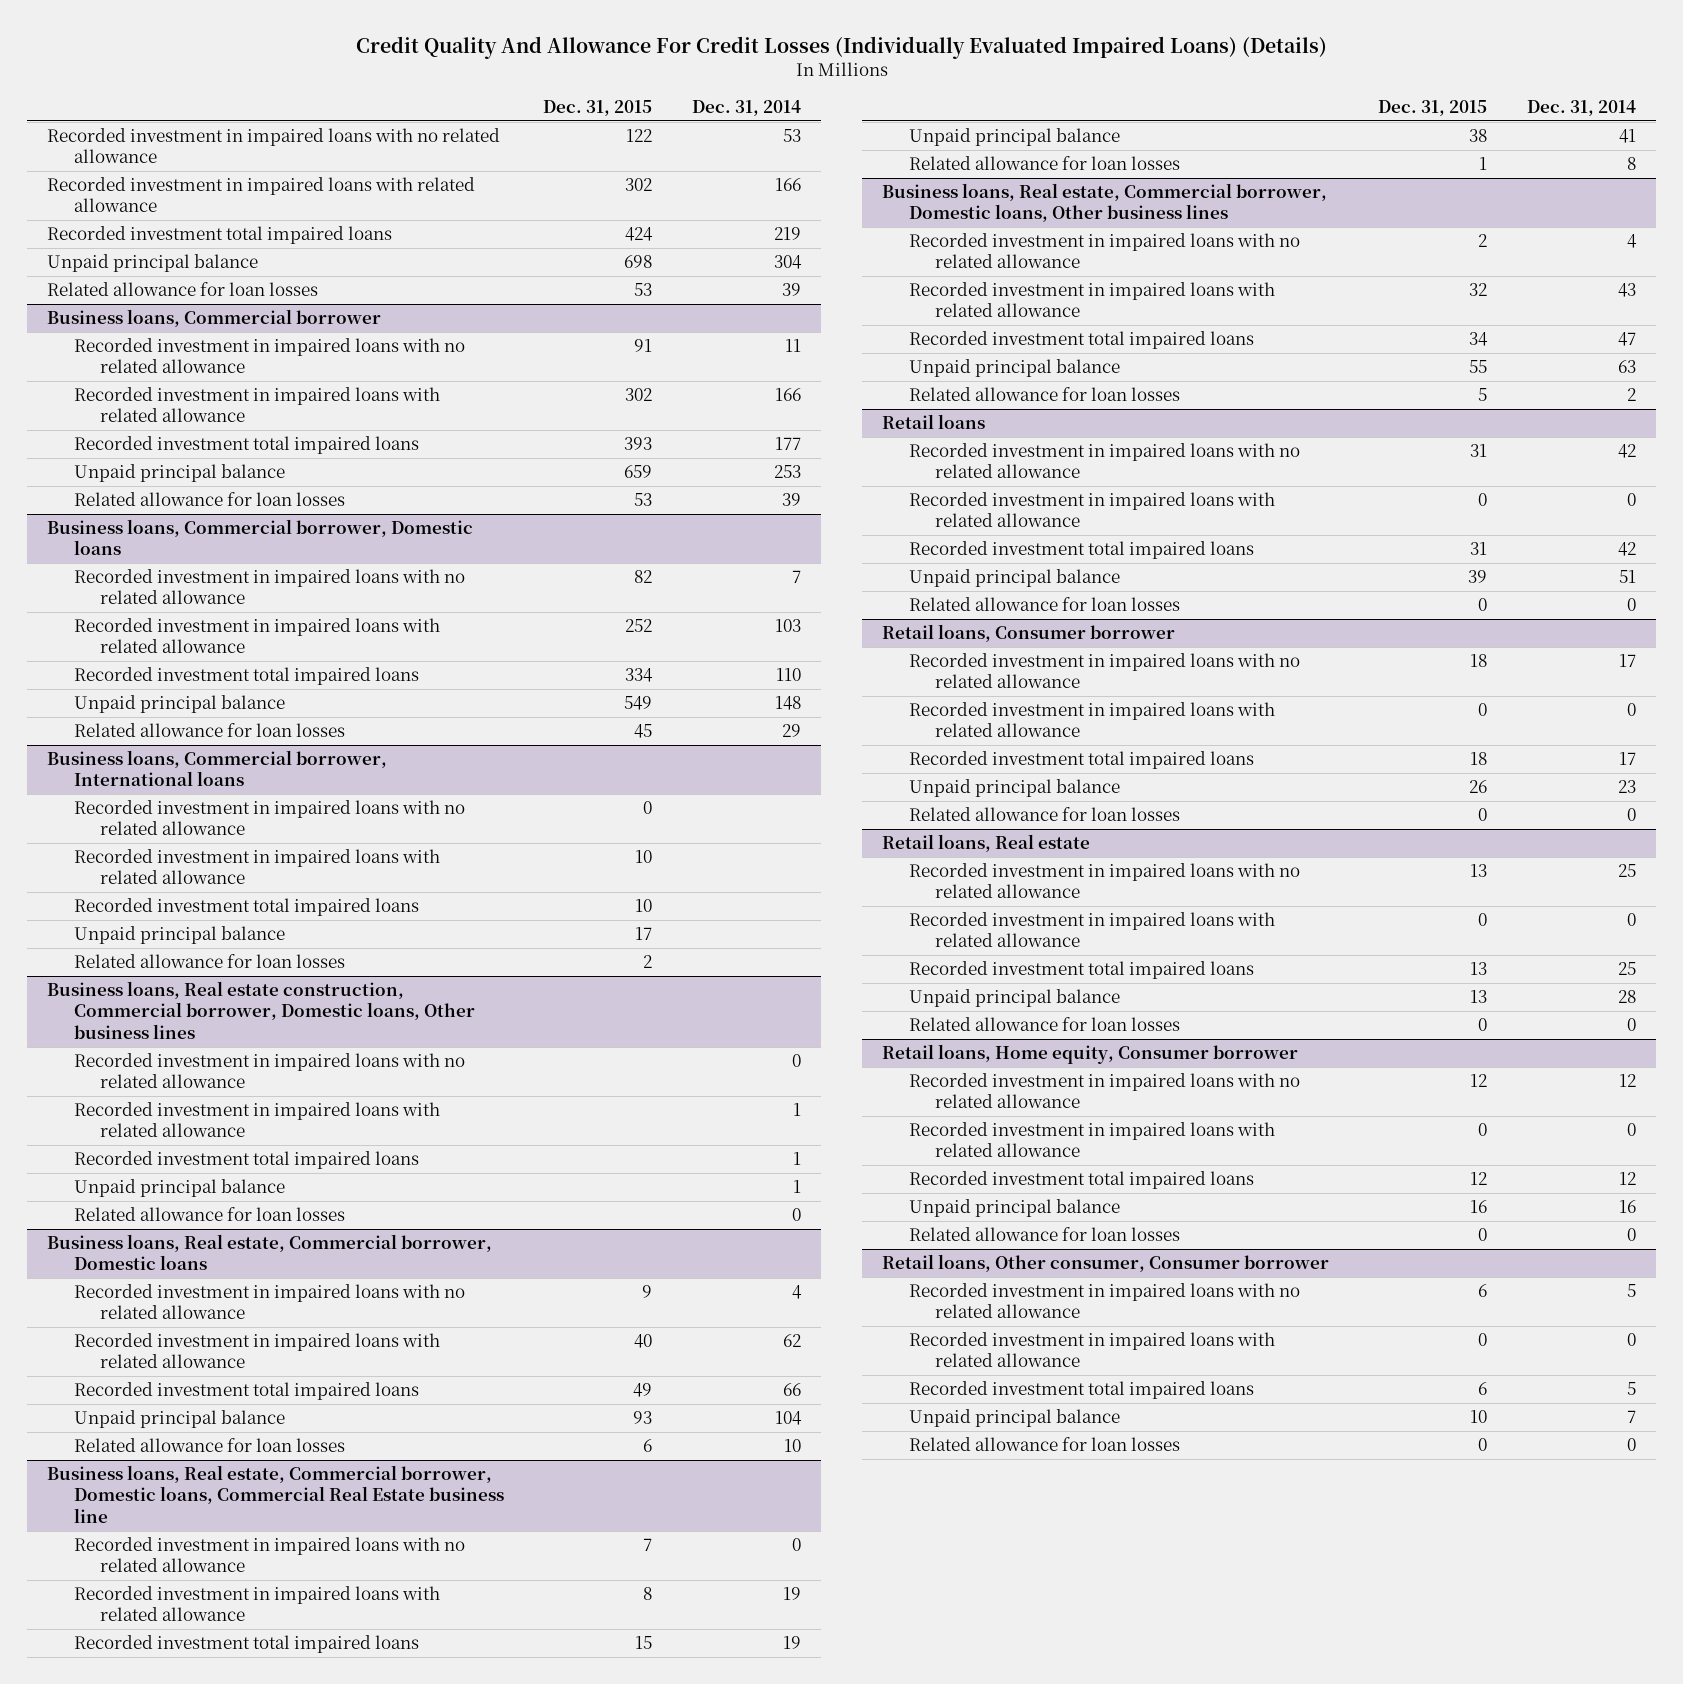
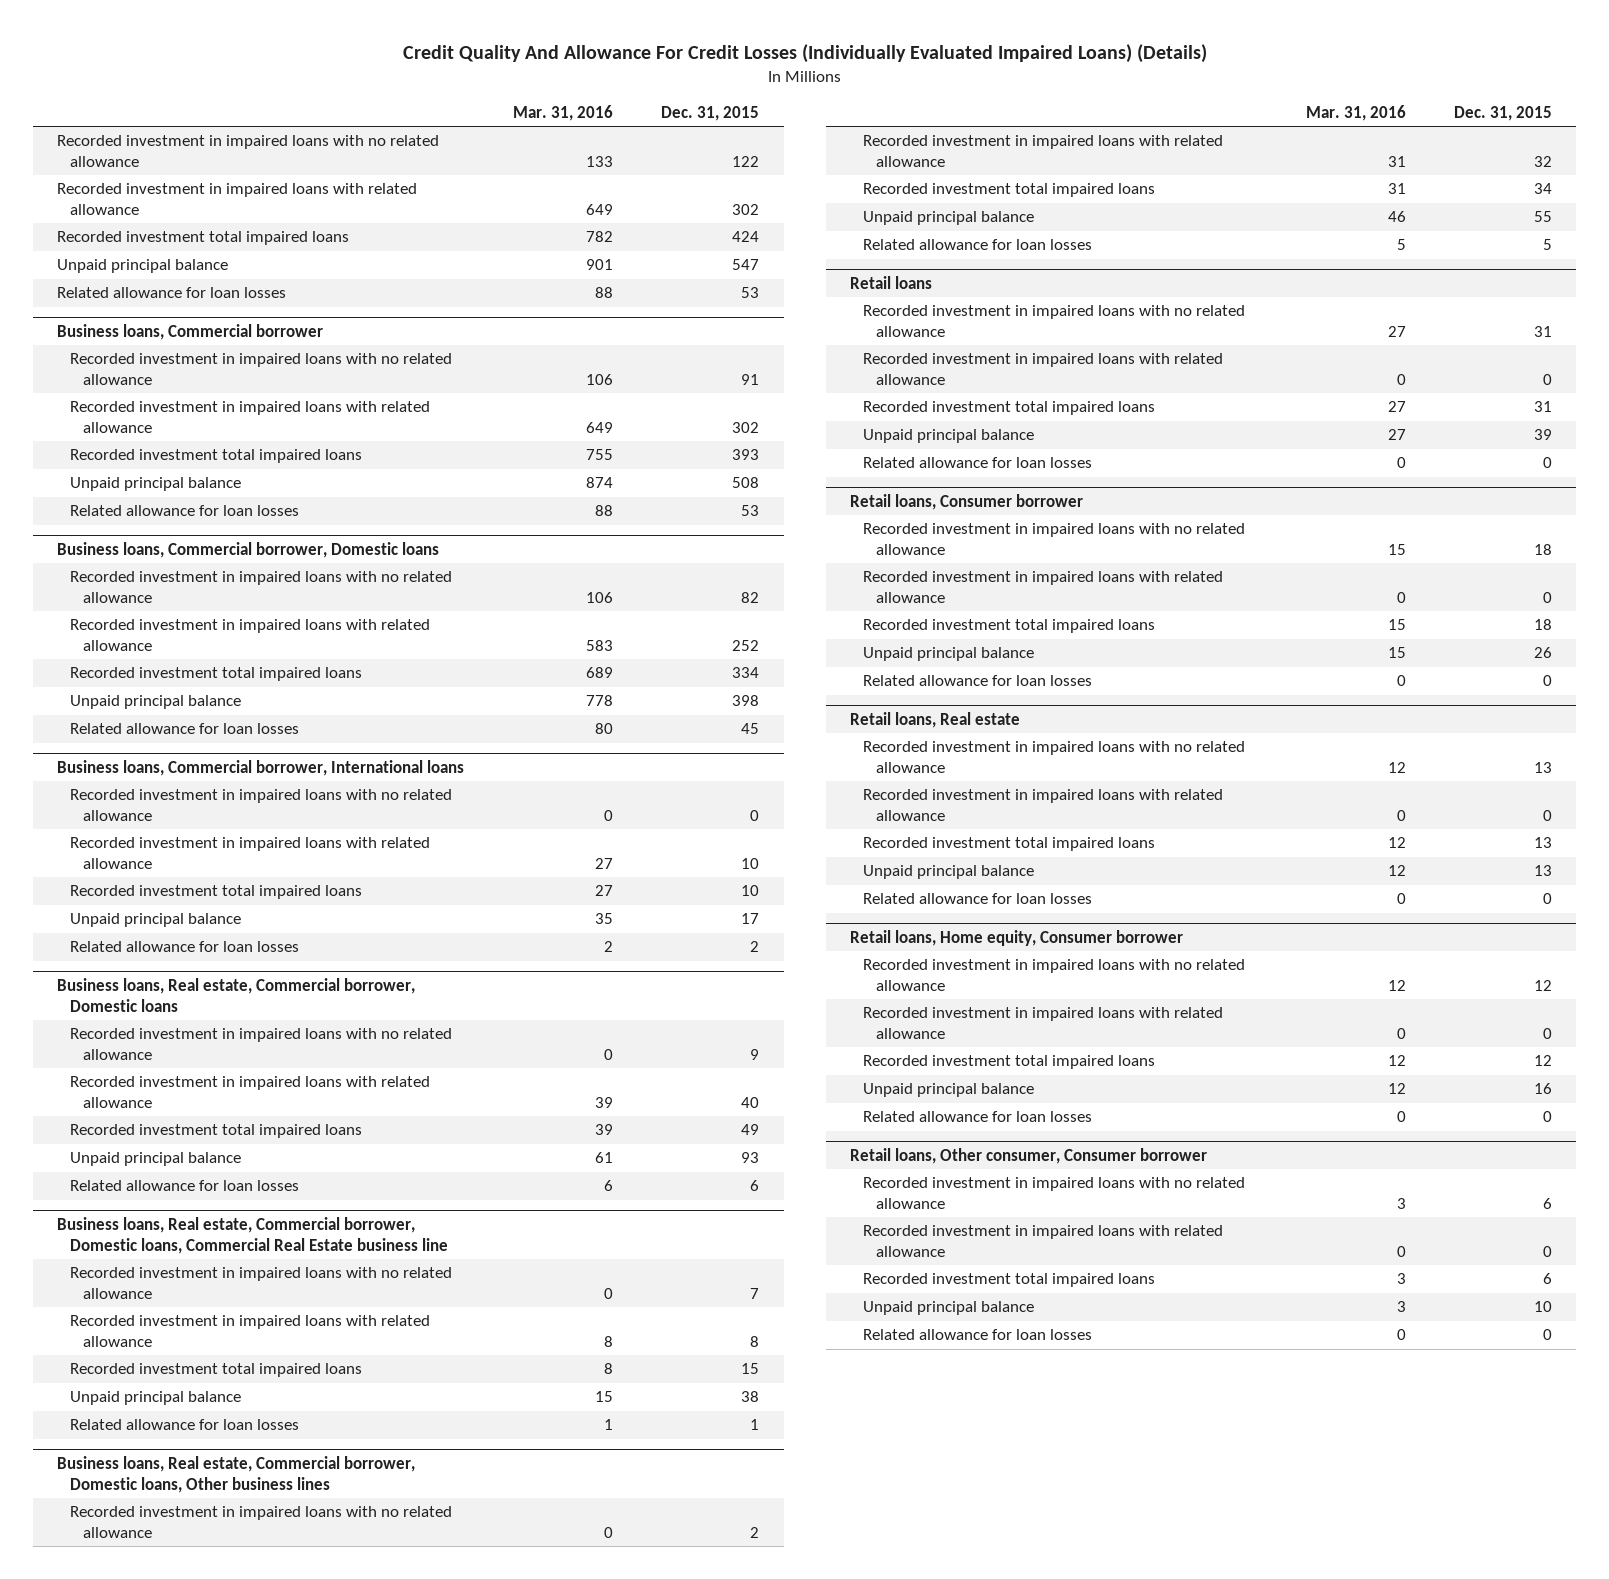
[691,99,801,116] Dec. 31, 2014 -> none
none -> [512,105,613,122] Mar. 31, 2016
[624,255,653,269] 698 -> [732,259,760,271] 547
[624,465,653,479] 659 -> [732,477,760,489] 508
[624,696,653,711] 549 -> [732,695,760,707] 398
[46,981,475,1039] Business loans, Real estate construction, Commercial borrower, Domestic loans, Other business lines -> none
[73,1053,465,1089] Recorded investment in impaired loans with no related allowance -> none
[73,1102,440,1138] Recorded investment in impaired loans with related allowance -> none
[73,1151,419,1170] Recorded investment total impaired loans -> none
[73,1179,285,1198] Unpaid principal balance -> none
[73,1207,345,1222] Related allowance for loan losses -> none

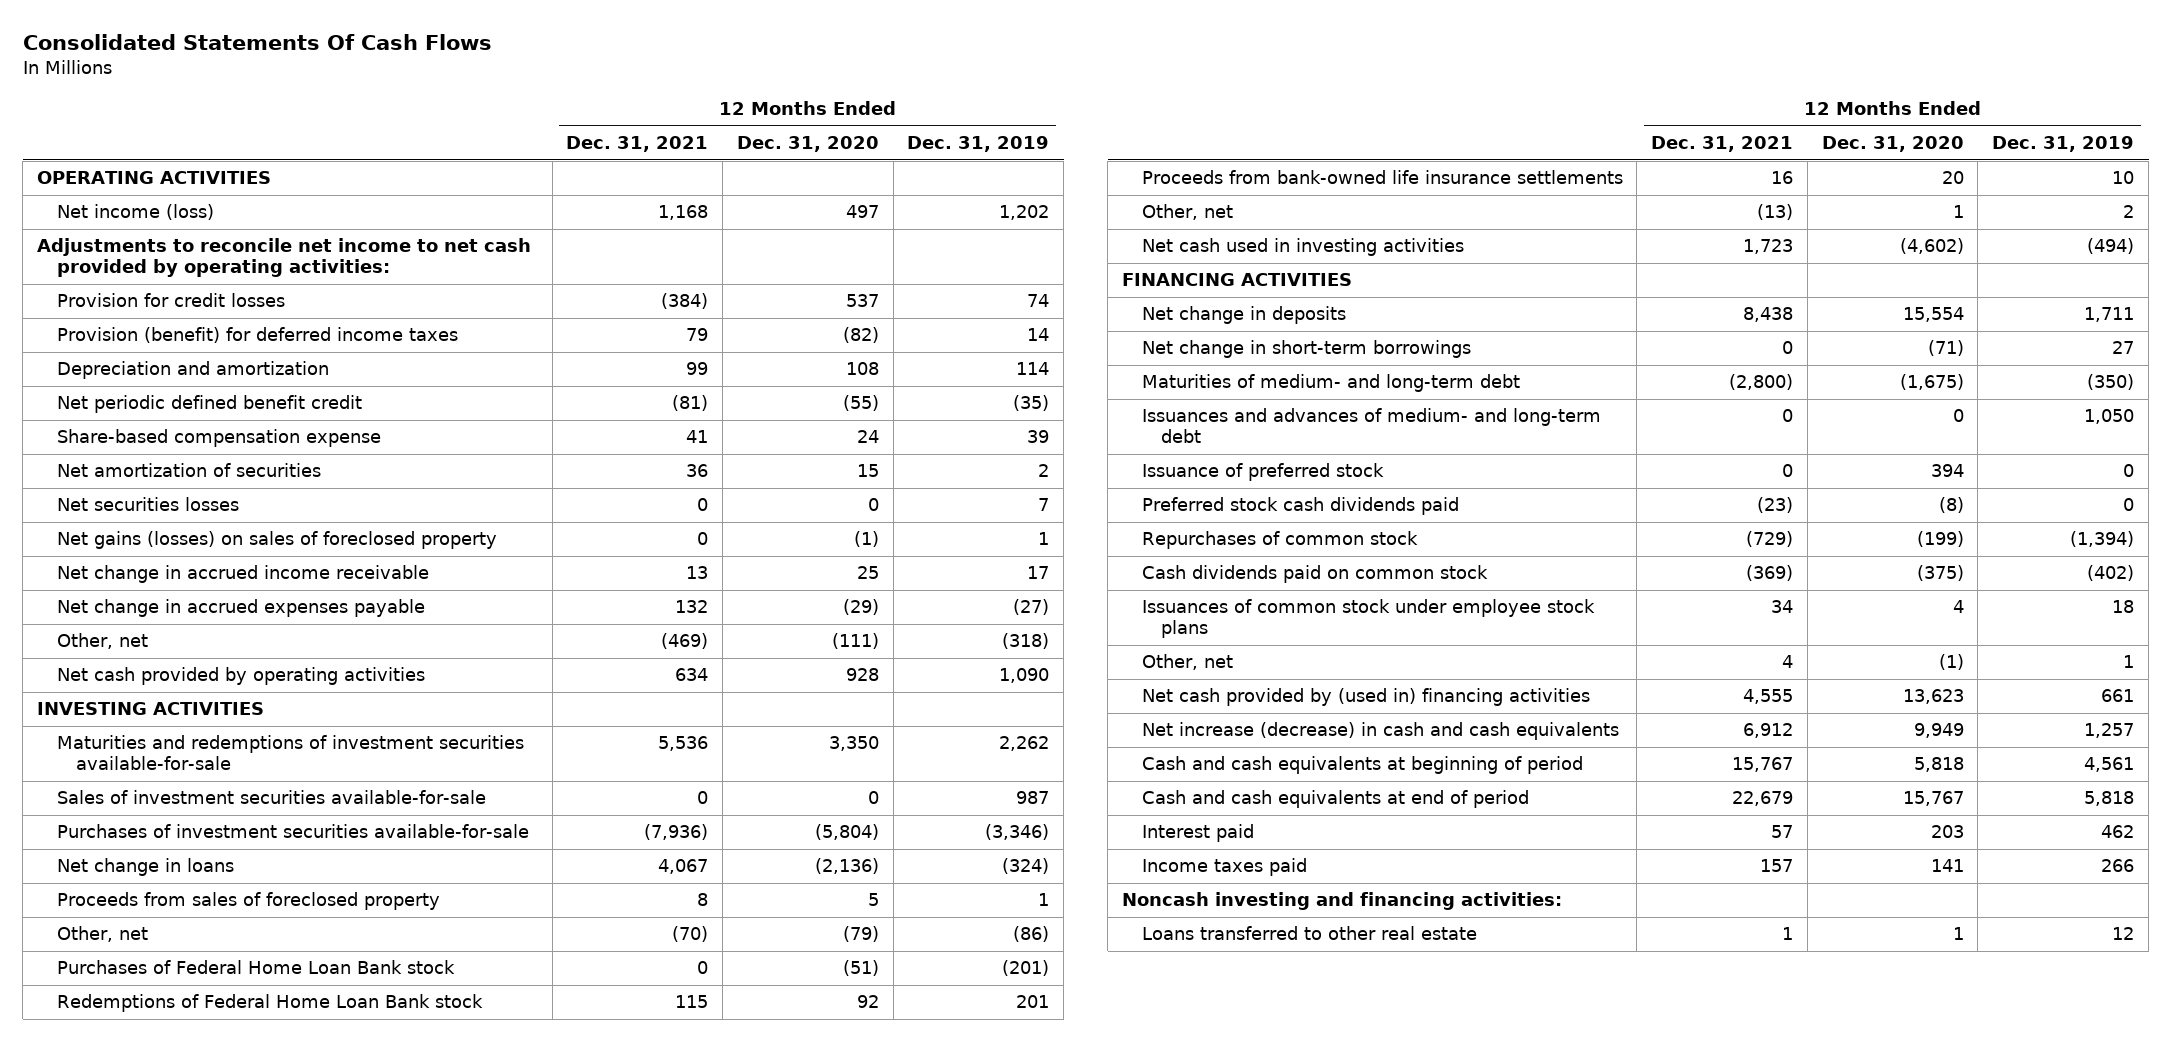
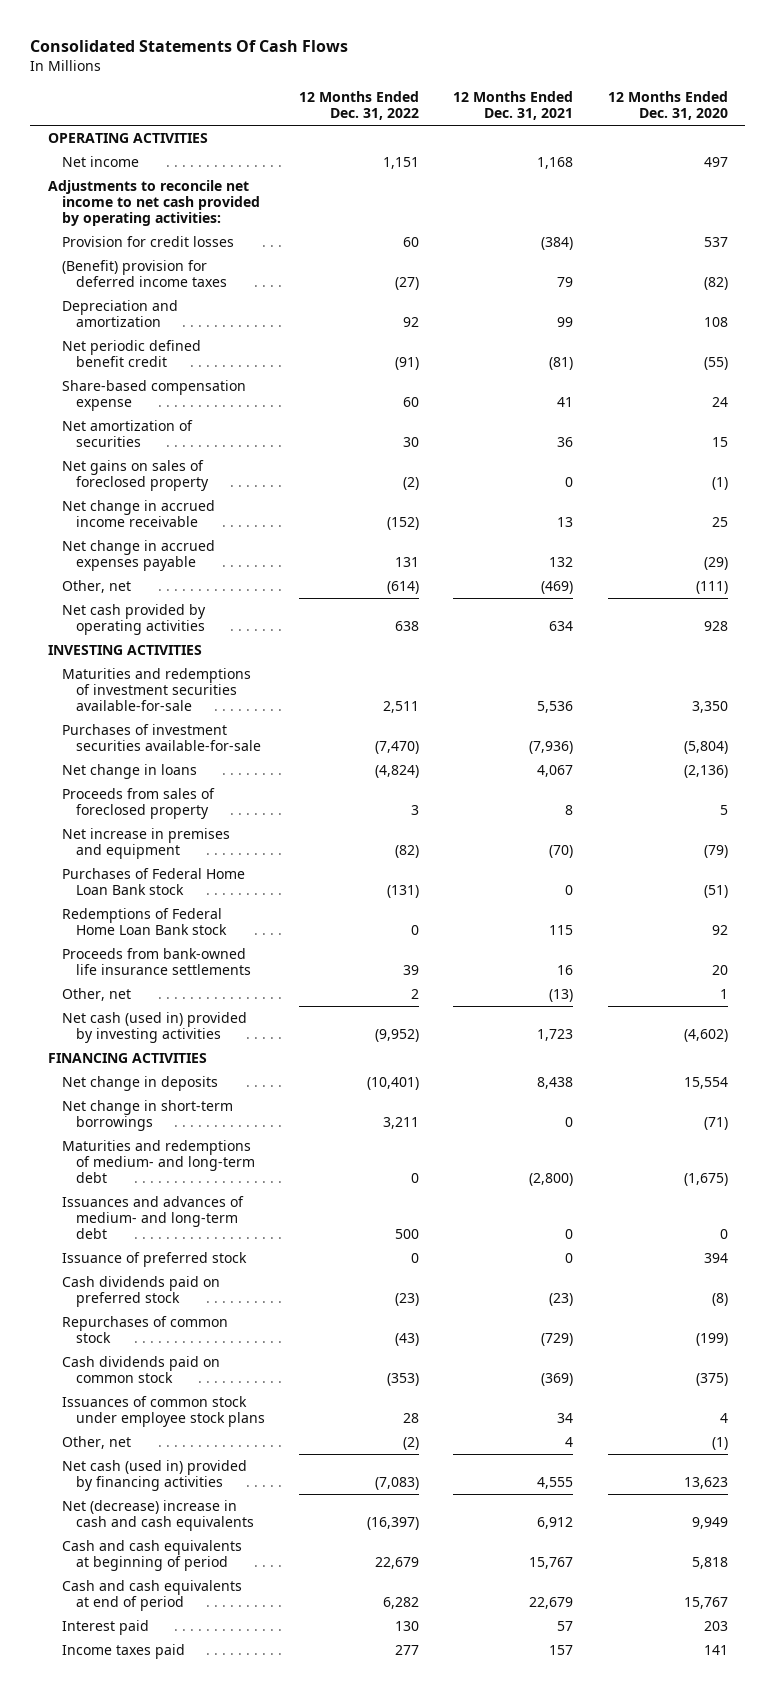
[907,136,1050,153] Dec. 31, 2019 -> none
none -> [299,91,420,121] 12 Months Ended Dec. 31, 2022
[56,204,214,221] Net income (loss) -> [61,155,139,167] Net income
[56,327,458,344] Provision (benefit) for deferred income taxes -> [61,259,227,288] (Benefit) provision for deferred income taxes
[56,497,239,512] Net securities losses -> none
[56,531,497,550] Net gains (losses) on sales of foreclosed property -> [61,459,209,492] Net gains on sales of foreclosed property
[56,790,486,805] Sales of investment securities available-for-sale -> none
[56,926,148,943] Other, net -> [61,827,230,860] Net increase in premises and equipment
[1141,238,1464,257] Net cash used in investing activities -> [61,1011,247,1044] Net cash (used in) provided by investing activities
[1141,374,1520,393] Maturities of medium- and long-term debt -> [61,1139,255,1184] Maturities and redemptions of medium- and long-term debt
[1141,497,1459,516] Preferred stock cash dividends paid -> [61,1275,220,1308] Cash dividends paid on preferred stock
[1141,688,1590,707] Net cash provided by (used in) financing activities -> [61,1459,247,1492] Net cash (used in) provided by financing activities
[1141,722,1619,741] Net increase (decrease) in cash and cash equivalents -> [61,1499,254,1532] Net (decrease) increase in cash and cash equivalents
[1121,892,1562,911] Noncash investing and financing activities: -> none
[1141,926,1477,941] Loans transferred to other real estate -> none

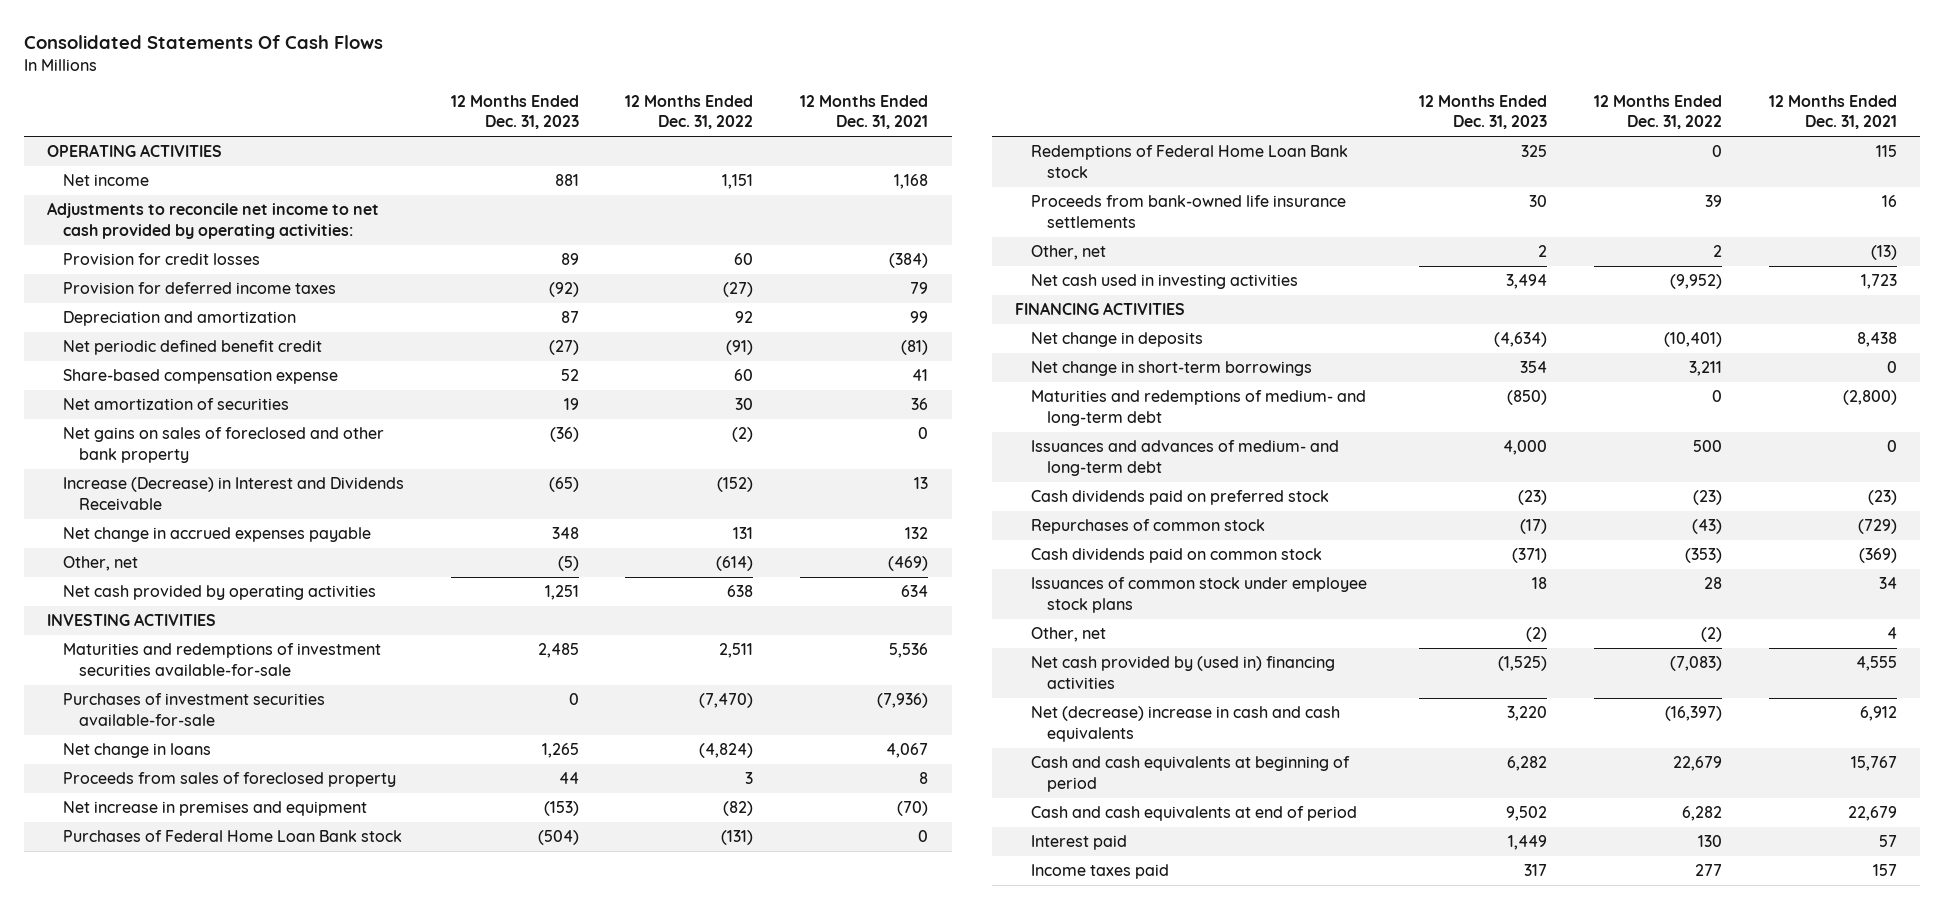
[607,91,728,121] 12 Months Ended Dec. 31, 2020 -> none
none -> [450,95,579,130] 12 Months Ended Dec. 31, 2023
[61,259,227,288] (Benefit) provision for deferred income taxes -> [62,282,336,295] Provision for deferred income taxes
[61,459,209,492] Net gains on sales of foreclosed property -> [62,427,384,463] Net gains on sales of foreclosed and other bank property
[61,499,215,528] Net change in accrued income receivable -> [62,477,404,510] Increase (Decrease) in Interest and Dividends Receivable
[61,1011,247,1044] Net cash (used in) provided by investing activities -> [1031,274,1299,290] Net cash used in investing activities
[61,1251,247,1267] Issuance of preferred stock -> none
[61,1459,247,1492] Net cash (used in) provided by financing activities -> [1031,656,1336,689] Net cash provided by (used in) financing activities

